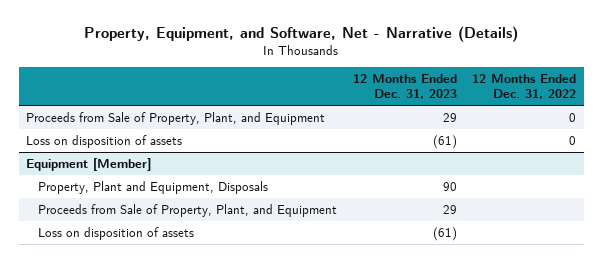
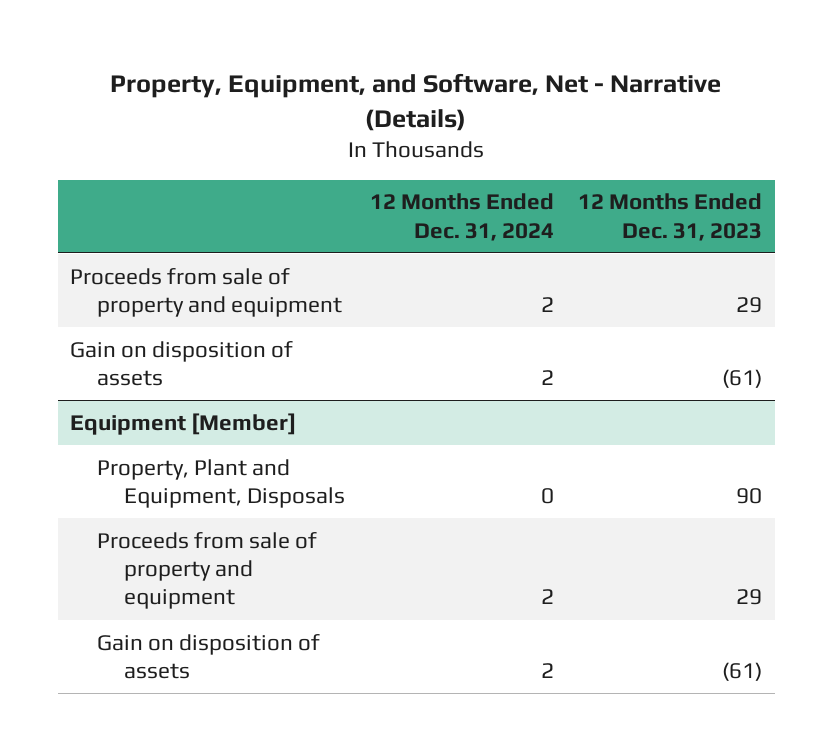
[472,73,577,100] 12 Months Ended Dec. 31, 2022 -> none
none -> [369,193,554,241] 12 Months Ended Dec. 31, 2024
[26,111,326,125] Proceeds from Sale of Property, Plant, and Equipment -> [69,267,342,318] Proceeds from sale of property and equipment
[26,134,183,148] Loss on disposition of assets -> [69,340,293,387] Gain on disposition of assets
[38,203,338,217] Proceeds from Sale of Property, Plant, and Equipment -> [96,531,317,610] Proceeds from sale of property and equipment
[38,226,195,240] Loss on disposition of assets -> [96,633,320,680] Gain on disposition of assets

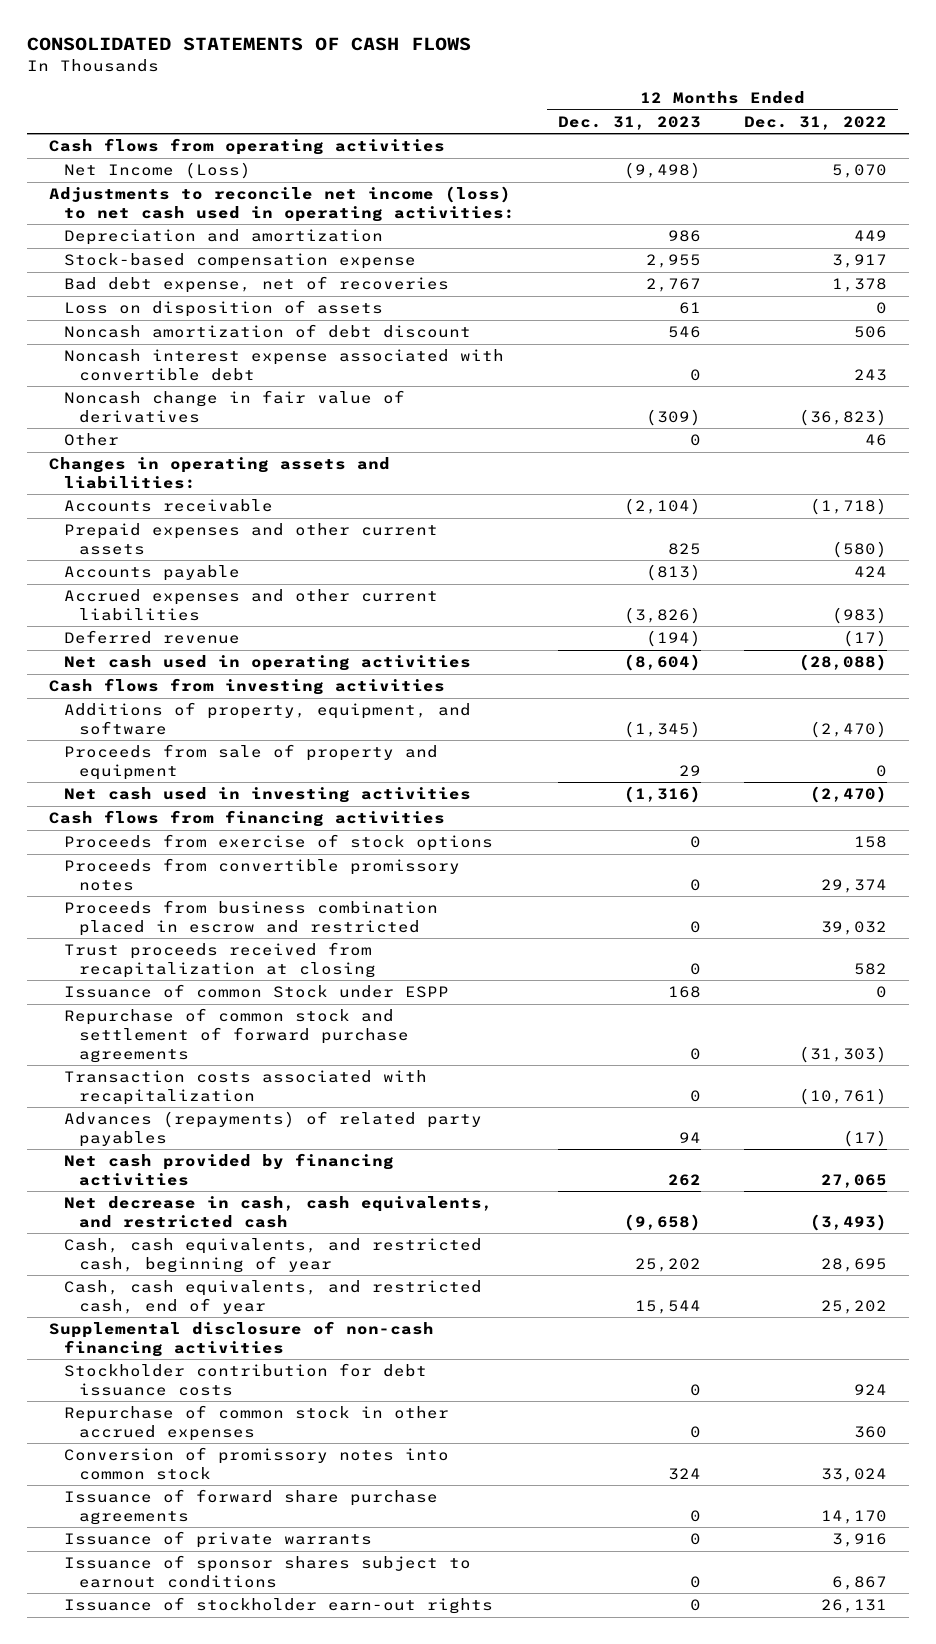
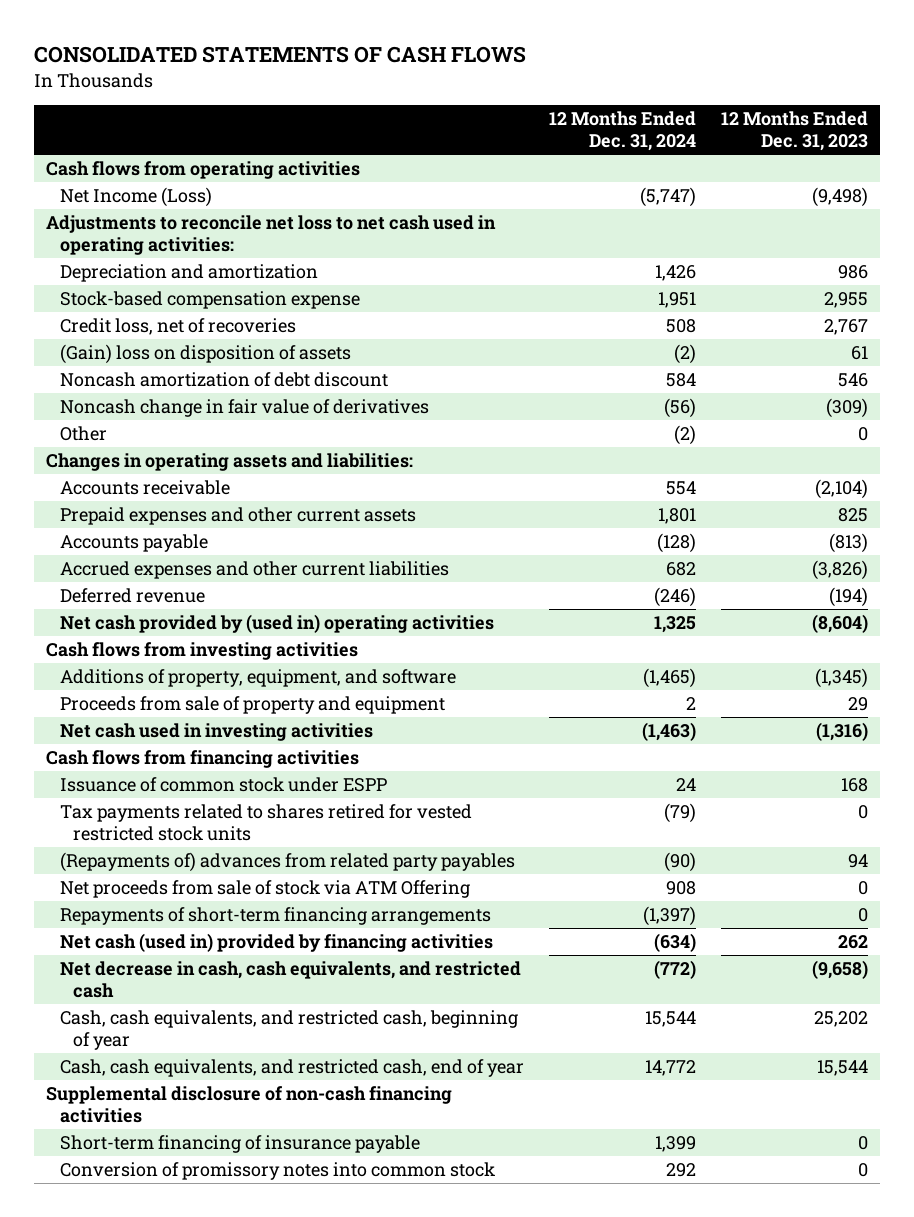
[744,115,888,130] Dec. 31, 2022 -> none
none -> [548,111,696,152] 12 Months Ended Dec. 31, 2024
[48,186,515,222] Adjustments to reconcile net income (loss) to net cash used in operating activities: -> [46,215,497,256] Adjustments to reconcile net loss to net cash used in operating activities:
[63,276,449,294] Bad debt expense, net of recoveries -> [59,318,296,336] Credit loss, net of recoveries
[63,300,383,318] Loss on disposition of assets -> [59,344,351,365] (Gain) loss on disposition of assets
[63,349,504,381] Noncash interest expense associated with convertible debt -> none
[63,655,471,672] Net cash used in operating activities -> [59,614,494,634] Net cash provided by (used in) operating activities
[63,834,493,852] Proceeds from exercise of stock options -> none
[63,858,460,891] Proceeds from convertible promissory notes -> none
[63,900,438,936] Proceeds from business combination placed in escrow and restricted -> none
[63,942,376,978] Trust proceeds received from recapitalization at closing -> none
[63,1008,409,1063] Repurchase of common stock and settlement of forward purchase agreements -> none
[63,1070,427,1105] Transaction costs associated with recapitalization -> none
[63,984,449,999] Issuance of common Stock under ESPP -> [59,777,387,793] Issuance of common stock under ESPP
none -> [59,804,472,842] Tax payments related to shares retired for vested restricted stock units
[63,1111,482,1147] Advances (repayments) of related party payables -> [59,852,515,873] (Repayments of) advances from related party payables
none -> [59,880,470,899] Net proceeds from sale of stock via ATM Offering
none -> [59,907,491,926] Repayments of short-term financing arrangements
[63,1153,394,1186] Net cash provided by financing activities -> [59,933,493,953] Net cash (used in) provided by financing activities
[63,1363,427,1396] Stockholder contribution for debt issuance costs -> none
[63,1405,449,1441] Repurchase of common stock in other accrued expenses -> none
[63,1489,438,1525] Issuance of forward share purchase agreements -> none
[63,1531,372,1549] Issuance of private warrants -> none
[63,1555,471,1588] Issuance of sponsor shares subject to earnout conditions -> none
[63,1597,493,1615] Issuance of stockholder earn-out rights -> none
none -> [59,1135,420,1154] Short-term financing of insurance payable
[668,1467,702,1480] 324 -> [857,1163,868,1178] 0

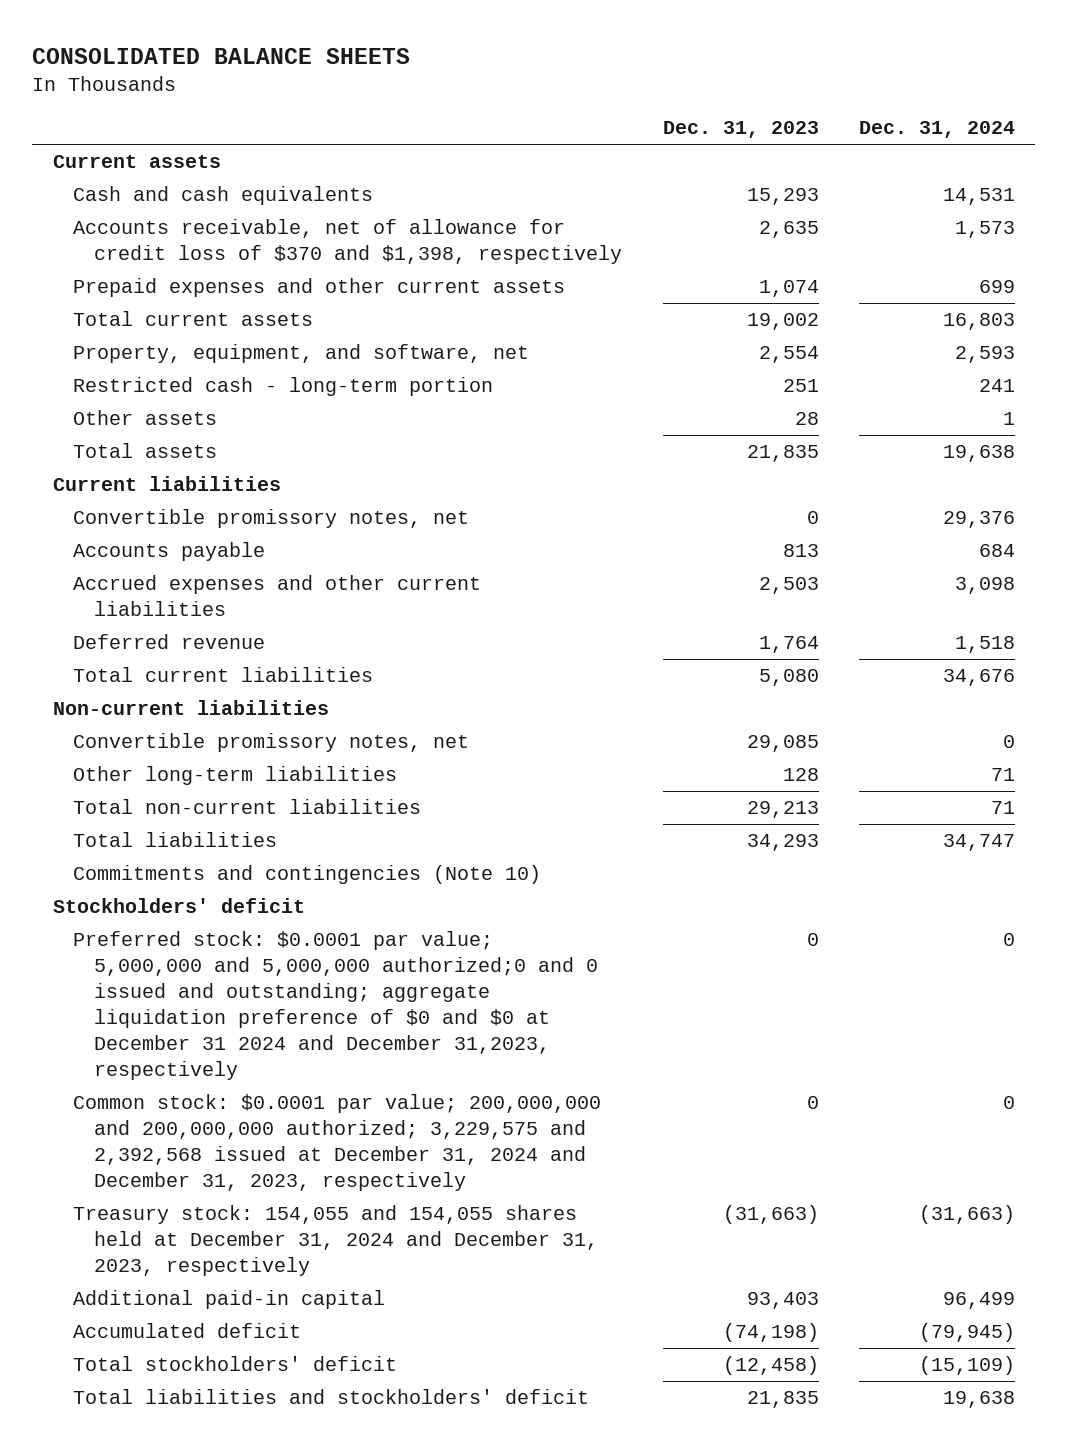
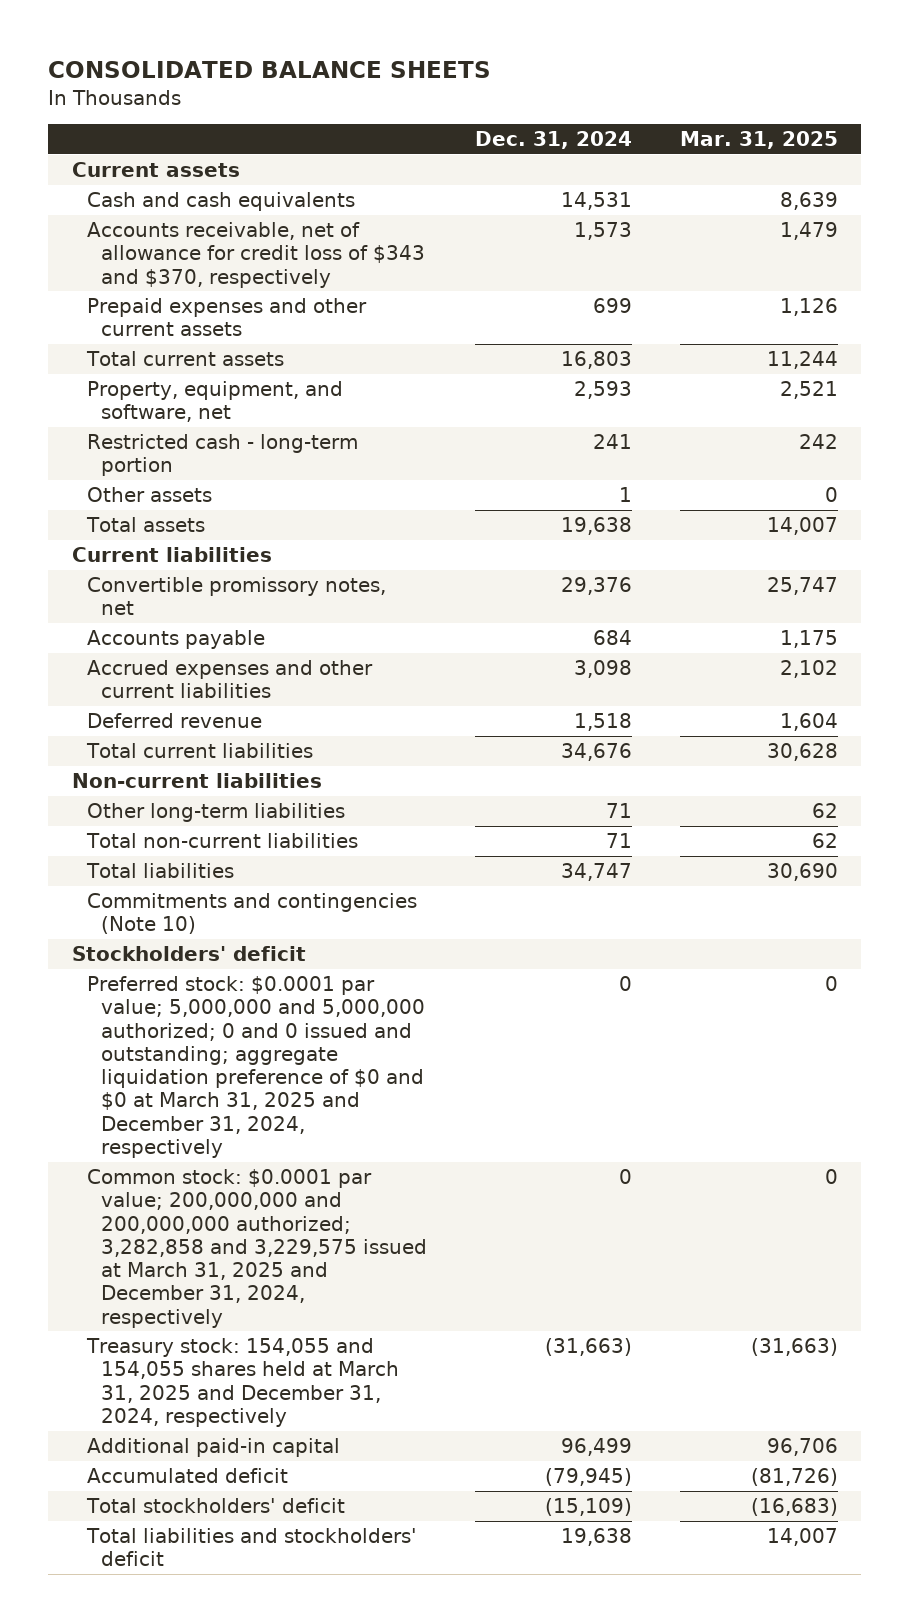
[662,121,819,139] Dec. 31, 2023 -> none
none -> [679,130,838,149] Mar. 31, 2025
[73,219,622,265] Accounts receivable, net of allowance for credit loss of $370 and $1,398, respectively -> [86,221,426,288] Accounts receivable, net of allowance for credit loss of $343 and $370, respectively
[73,733,470,753] Convertible promissory notes, net -> none
[73,931,598,1080] Preferred stock: $0.0001 par value; 5,000,000 and 5,000,000 authorized;0 and 0 issued and outstanding; aggregate liquidation preference of $0 and $0 at December 31 2024 and December 31,2023, respectively -> [86,975,426,1158] Preferred stock: $0.0001 par value; 5,000,000 and 5,000,000 authorized; 0 and 0 issued and outstanding; aggregate liquidation preference of $0 and $0 at March 31, 2025 and December 31, 2024, respectively
[73,1094,602,1191] Common stock: $0.0001 par value; 200,000,000 and 200,000,000 authorized; 3,229,575 and 2,392,568 issued at December 31, 2024 and December 31, 2023, respectively -> [86,1168,428,1328] Common stock: $0.0001 par value; 200,000,000 and 200,000,000 authorized; 3,282,858 and 3,229,575 issued at March 31, 2025 and December 31, 2024, respectively
[73,1205,598,1277] Treasury stock: 154,055 and 154,055 shares held at December 31, 2024 and December 31, 2023, respectively -> [85,1337,400,1427] Treasury stock: 154,055 and 154,055 shares held at March 31, 2025 and December 31, 2024, respectively

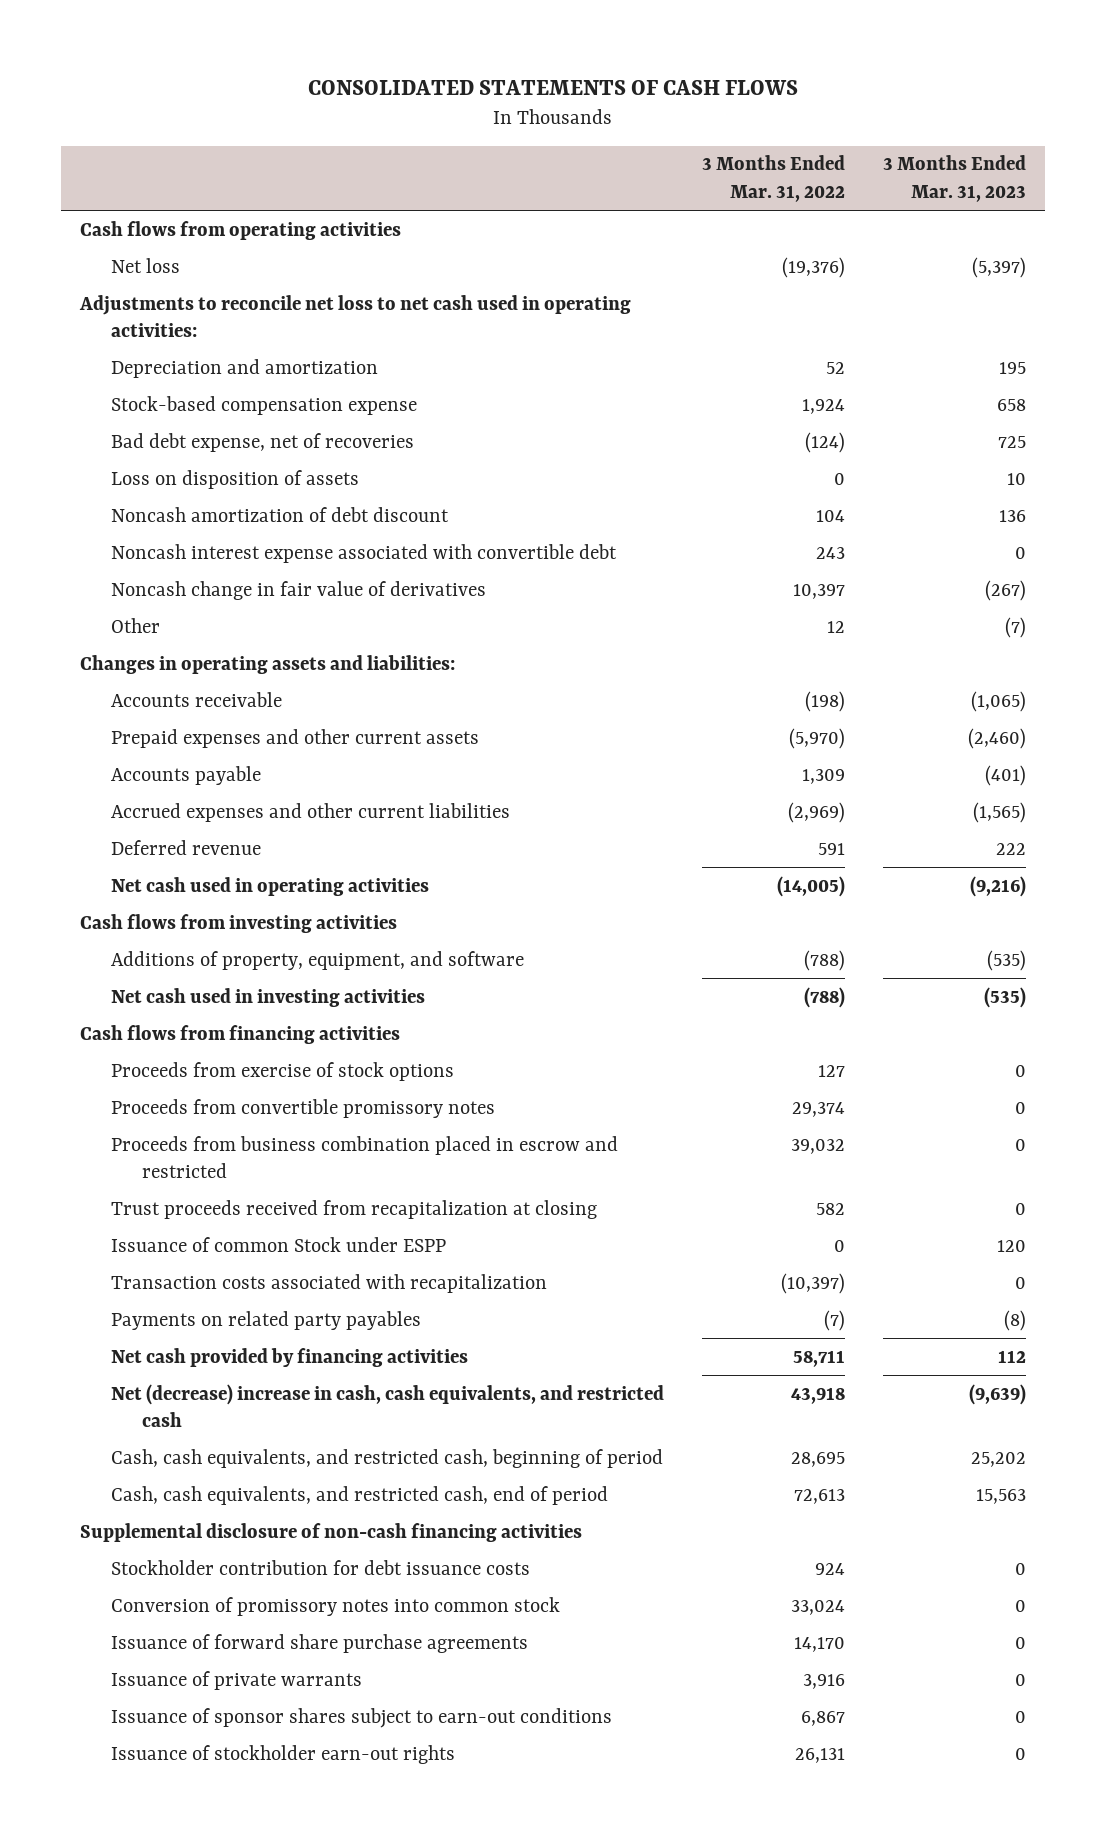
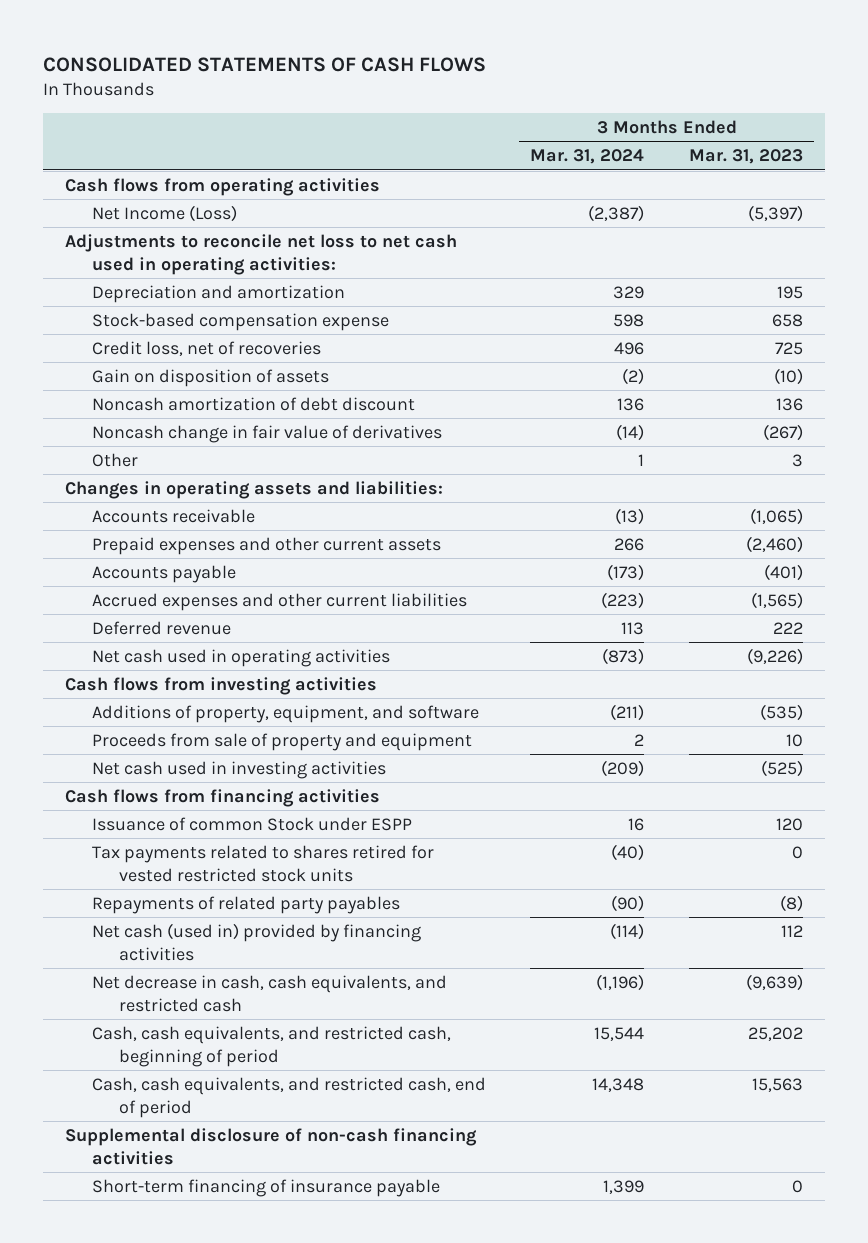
[701,155,845,203] 3 Months Ended Mar. 31, 2022 -> none
none -> [530,149,645,165] Mar. 31, 2024
[110,257,180,273] Net loss -> [92,204,238,222] Net Income (Loss)
[110,432,414,452] Bad debt expense, net of recoveries -> [92,340,322,356] Credit loss, net of recoveries
[110,469,359,489] Loss on disposition of assets -> [92,368,330,387] Gain on disposition of assets
[1006,472,1026,485] 10 -> [773,367,803,385] (10)
[110,543,617,563] Noncash interest expense associated with convertible debt -> none
[1004,616,1026,638] (7) -> [791,453,803,467] 3
[969,875,1026,897] (9,216) -> [746,647,803,665] (9,226)
none -> [92,732,473,751] Proceeds from sale of property and equipment
[983,986,1026,1008] (535) -> [760,759,803,777] (525)
[110,1061,454,1081] Proceeds from exercise of stock options -> none
[110,1098,495,1118] Proceeds from convertible promissory notes -> none
[110,1135,618,1179] Proceeds from business combination placed in escrow and restricted -> none
[110,1199,597,1219] Trust proceeds received from recapitalization at closing -> none
[110,1273,547,1293] Transaction costs associated with recapitalization -> none
[110,1310,421,1330] Payments on related party payables -> none
none -> [92,844,435,882] Tax payments related to shares retired for vested restricted stock units
none -> [92,895,401,914] Repayments of related party payables
[110,1347,468,1367] Net cash provided by financing activities -> [92,922,422,961] Net cash (used in) provided by financing activities
[110,1383,664,1428] Net (decrease) increase in cash, cash equivalents, and restricted cash -> [92,974,448,1012] Net decrease in cash, cash equivalents, and restricted cash
[110,1559,530,1575] Stockholder contribution for debt issuance costs -> none
[110,1596,560,1616] Conversion of promissory notes into common stock -> none
[110,1633,528,1653] Issuance of forward share purchase agreements -> none
[110,1670,362,1690] Issuance of private warrants -> none
[110,1707,612,1728] Issuance of sponsor shares subject to earn-out conditions -> none
[110,1744,455,1764] Issuance of stockholder earn-out rights -> none
none -> [92,1178,441,1197] Short-term financing of insurance payable

